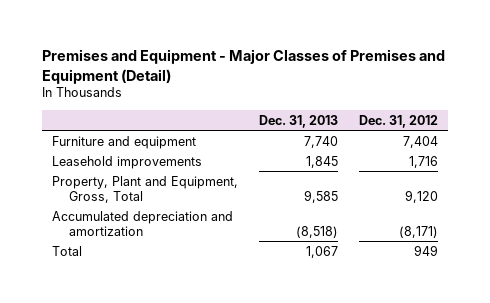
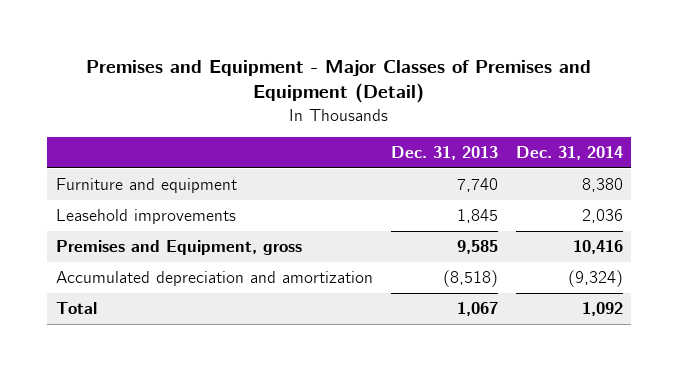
[358,114,438,128] Dec. 31, 2012 -> none
none -> [515,146,623,161] Dec. 31, 2014
[52,175,239,203] Property, Plant and Equipment, Gross, Total -> [56,240,303,256] Premises and Equipment, gross

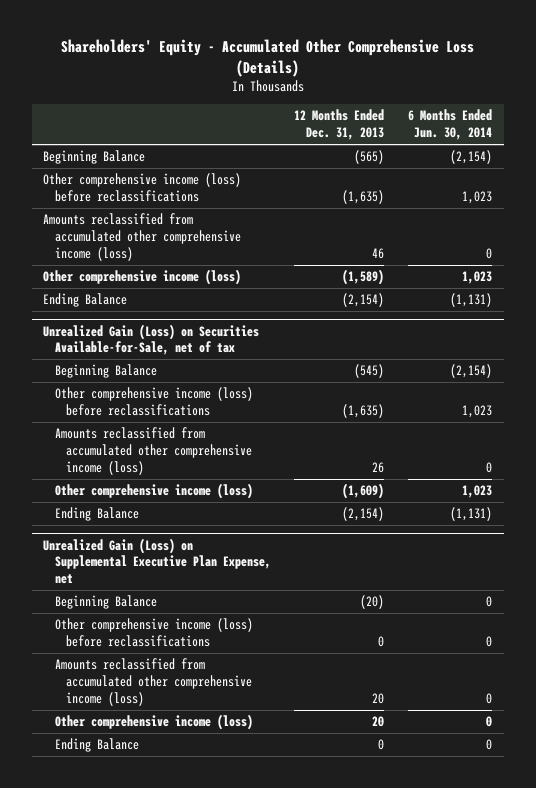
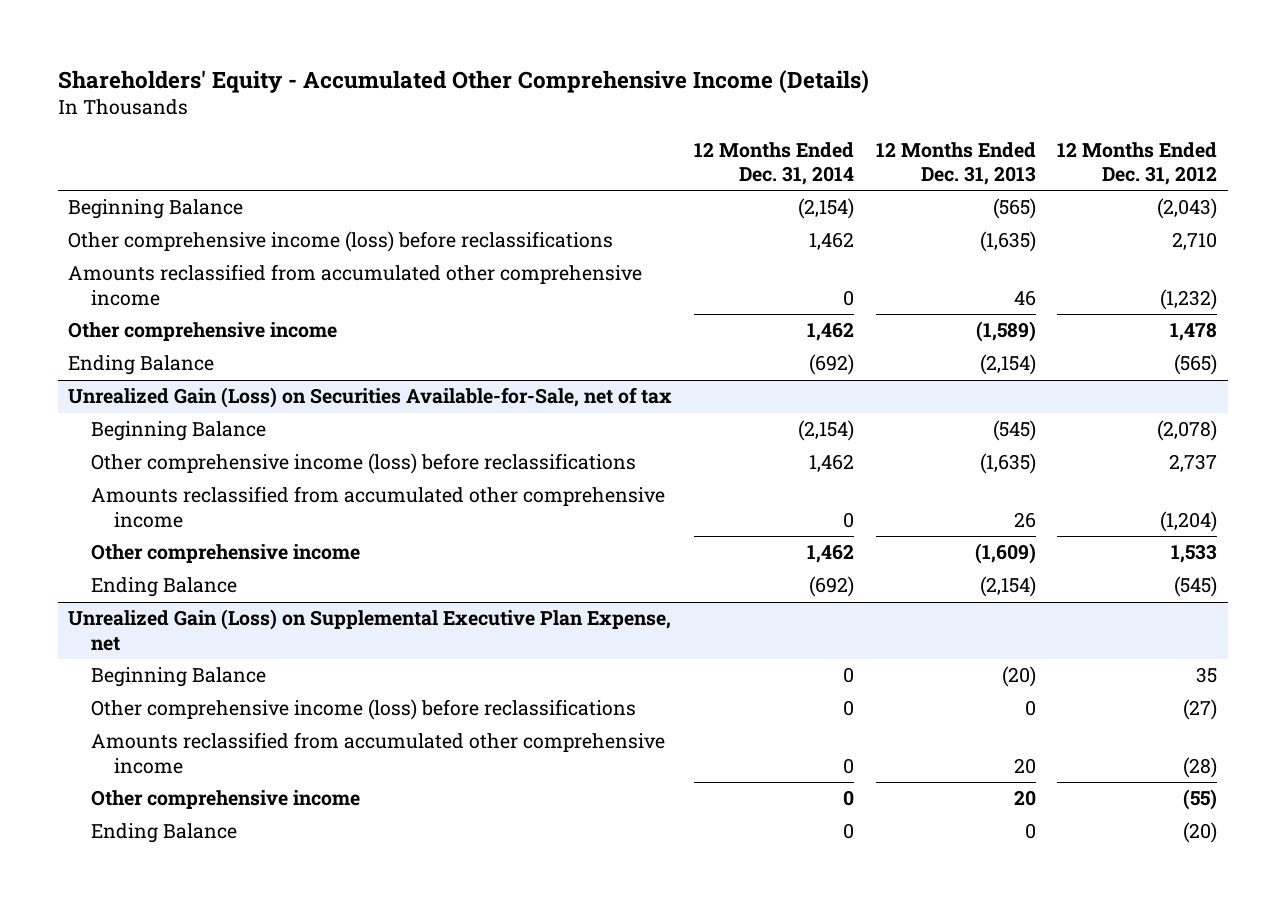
[60,39,474,78] Shareholders' Equity - Accumulated Other Comprehensive Loss (Details) -> [57,69,869,93] Shareholders' Equity - Accumulated Other Comprehensive Income (Details)
[408,109,493,141] 6 Months Ended Jun. 30, 2014 -> none
none -> [694,141,855,185] 12 Months Ended Dec. 31, 2014
none -> [1057,141,1218,185] 12 Months Ended Dec. 31, 2012
[43,213,241,261] Amounts reclassified from accumulated other comprehensive income (loss) -> [68,264,643,306] Amounts reclassified from accumulated other comprehensive income
[43,269,242,286] Other comprehensive income (loss) -> [68,322,338,342] Other comprehensive income
[54,427,253,475] Amounts reclassified from accumulated other comprehensive income (loss) -> [91,486,666,528] Amounts reclassified from accumulated other comprehensive income
[54,483,253,500] Other comprehensive income (loss) -> [91,544,361,564] Other comprehensive income
[54,658,253,706] Amounts reclassified from accumulated other comprehensive income (loss) -> [91,732,666,774] Amounts reclassified from accumulated other comprehensive income
[54,714,253,731] Other comprehensive income (loss) -> [91,790,361,810] Other comprehensive income

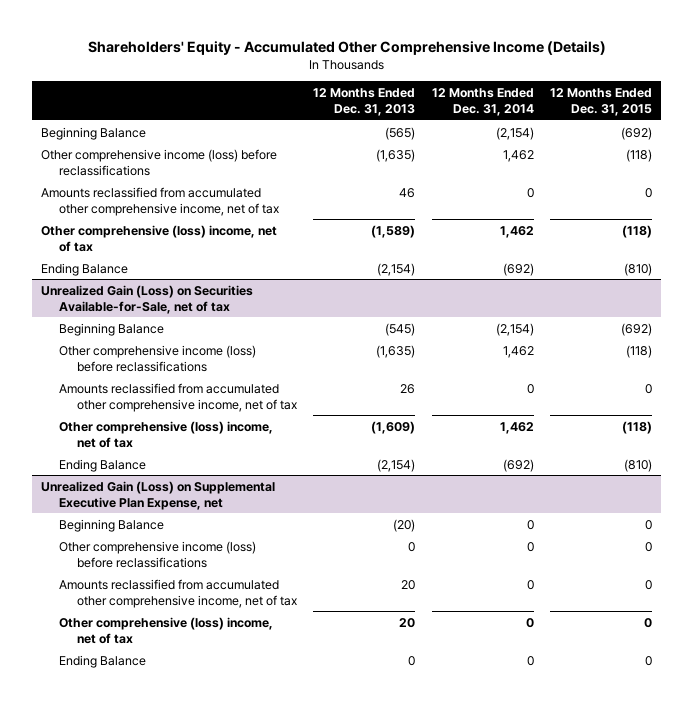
[1057,141,1218,185] 12 Months Ended Dec. 31, 2012 -> none
none -> [550,87,653,116] 12 Months Ended Dec. 31, 2015
[68,264,643,306] Amounts reclassified from accumulated other comprehensive income -> [40,186,279,216] Amounts reclassified from accumulated other comprehensive income, net of tax
[68,322,338,342] Other comprehensive income -> [40,224,277,252] Other comprehensive (loss) income, net of tax
[91,486,666,528] Amounts reclassified from accumulated other comprehensive income -> [58,382,297,412] Amounts reclassified from accumulated other comprehensive income, net of tax
[91,544,361,564] Other comprehensive income -> [58,420,273,448] Other comprehensive (loss) income, net of tax
[91,732,666,774] Amounts reclassified from accumulated other comprehensive income -> [58,578,297,608] Amounts reclassified from accumulated other comprehensive income, net of tax
[91,790,361,810] Other comprehensive income -> [58,616,273,644] Other comprehensive (loss) income, net of tax

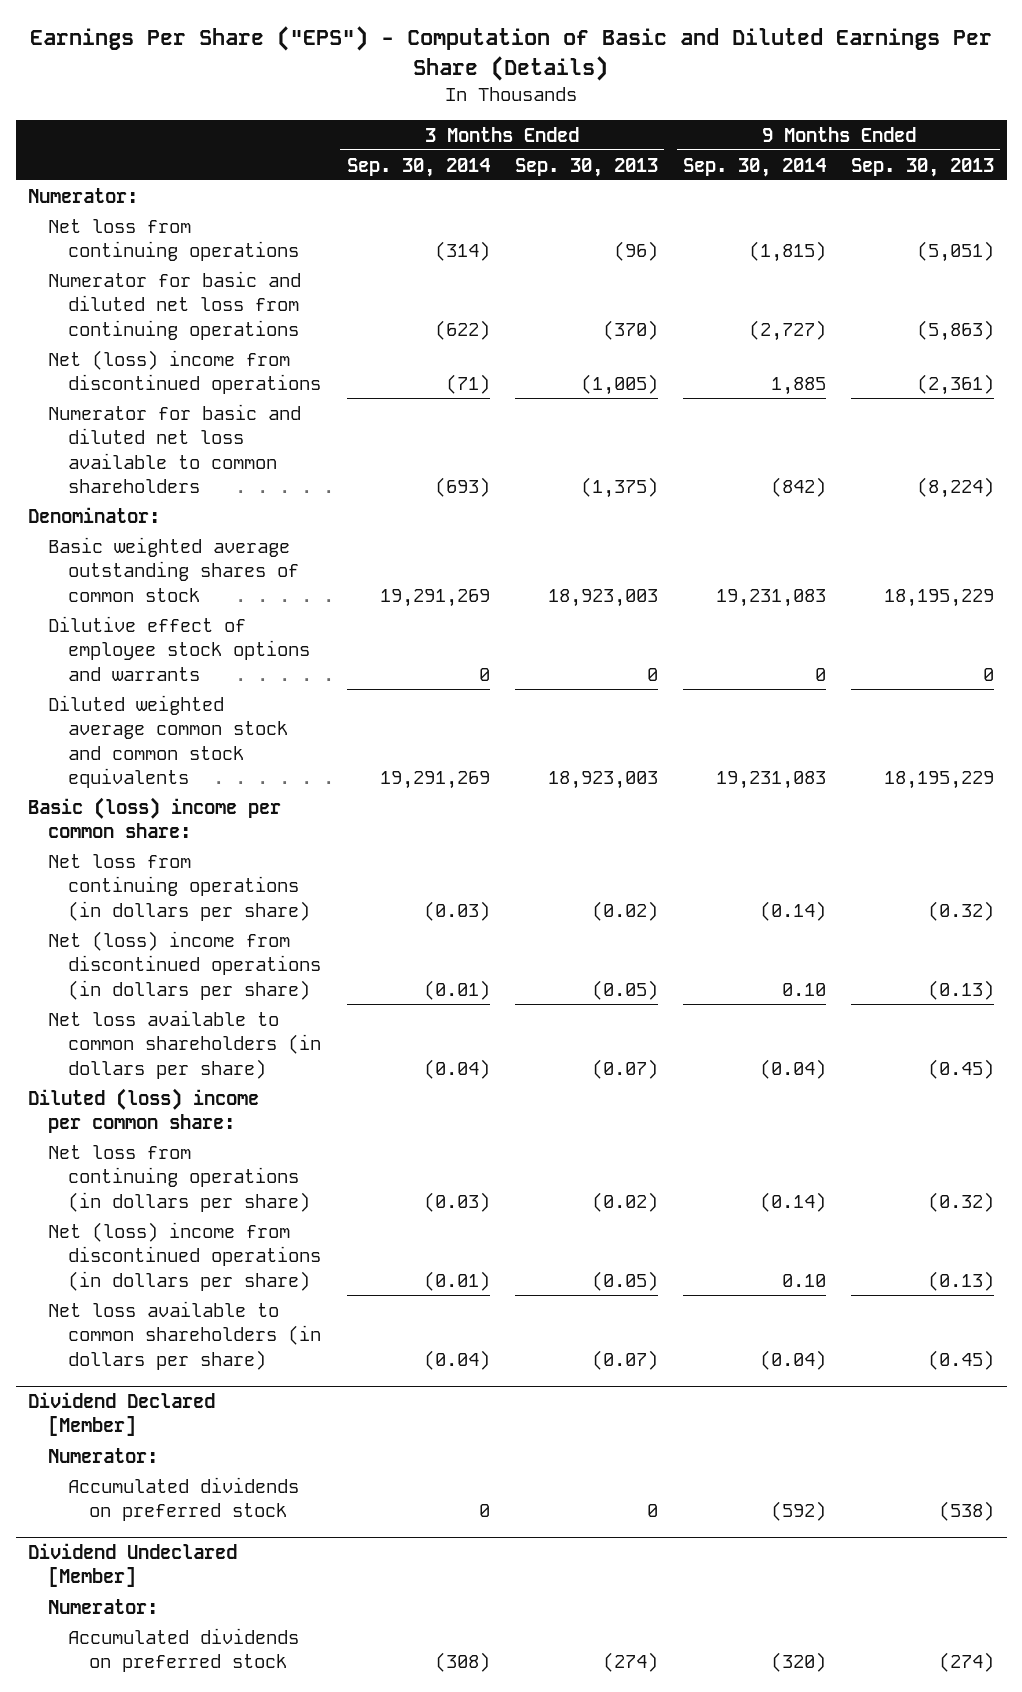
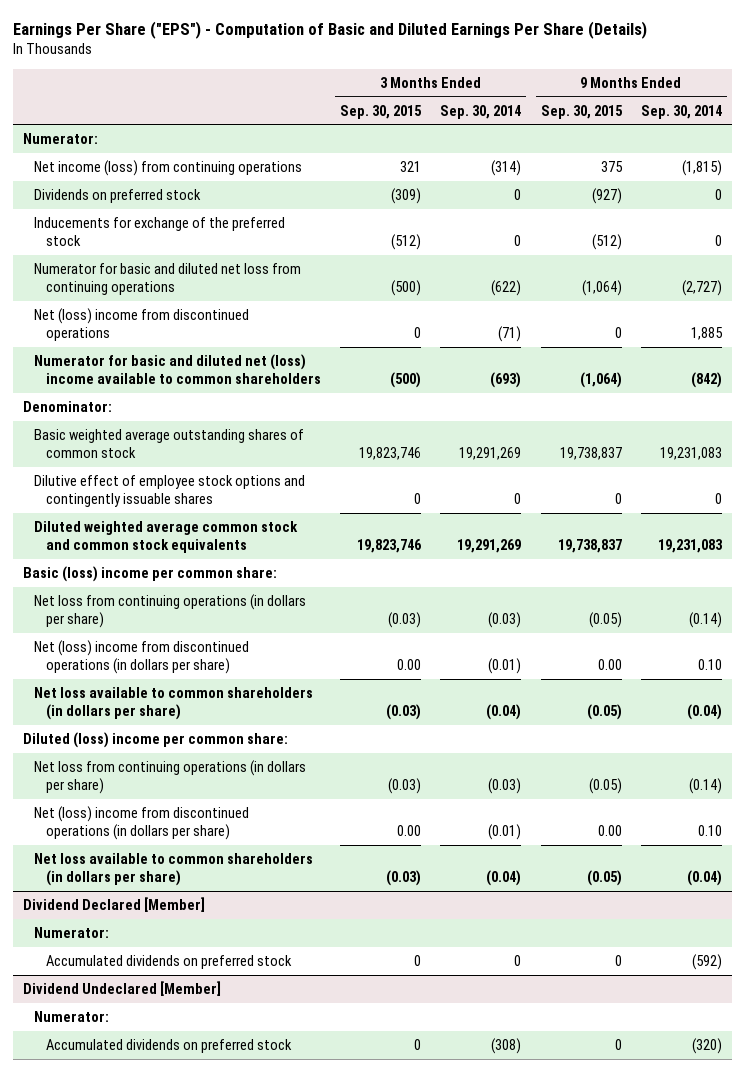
[514,157,658,177] Sep. 30, 2013 -> none
[851,157,995,177] Sep. 30, 2013 -> none
none -> [339,104,422,119] Sep. 30, 2015
none -> [540,104,623,119] Sep. 30, 2015
[48,218,300,262] Net loss from continuing operations -> [34,160,303,177] Net income (loss) from continuing operations
none -> [34,189,202,204] Dividends on preferred stock
none -> [34,217,286,247] Inducements for exchange of the preferred stock
[48,403,302,494] Numerator for basic and diluted net loss available to common shareholders -> [34,354,321,385] Numerator for basic and diluted net (loss) income available to common shareholders
[48,615,311,681] Dilutive effect of employee stock options and warrants -> [34,475,306,508] Dilutive effect of employee stock options and contingently issuable shares

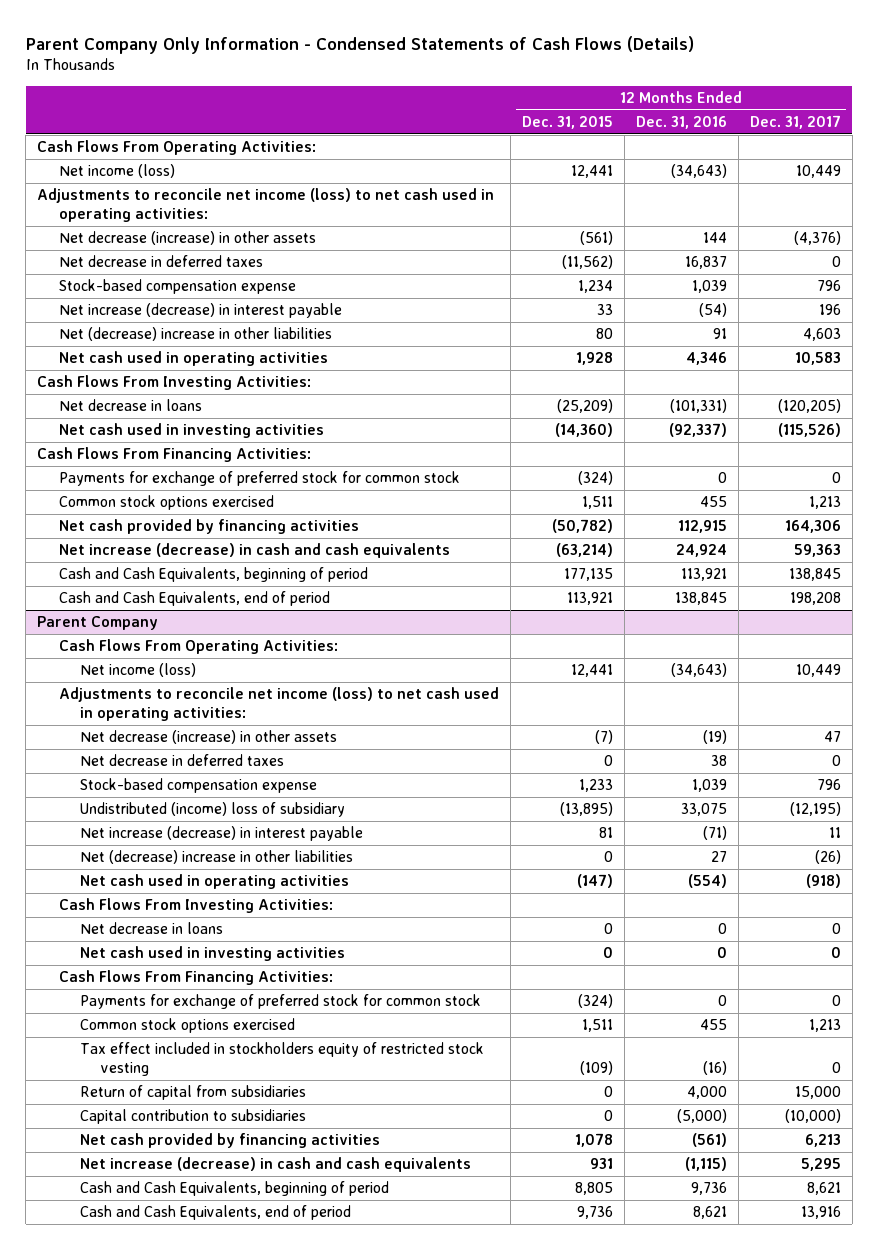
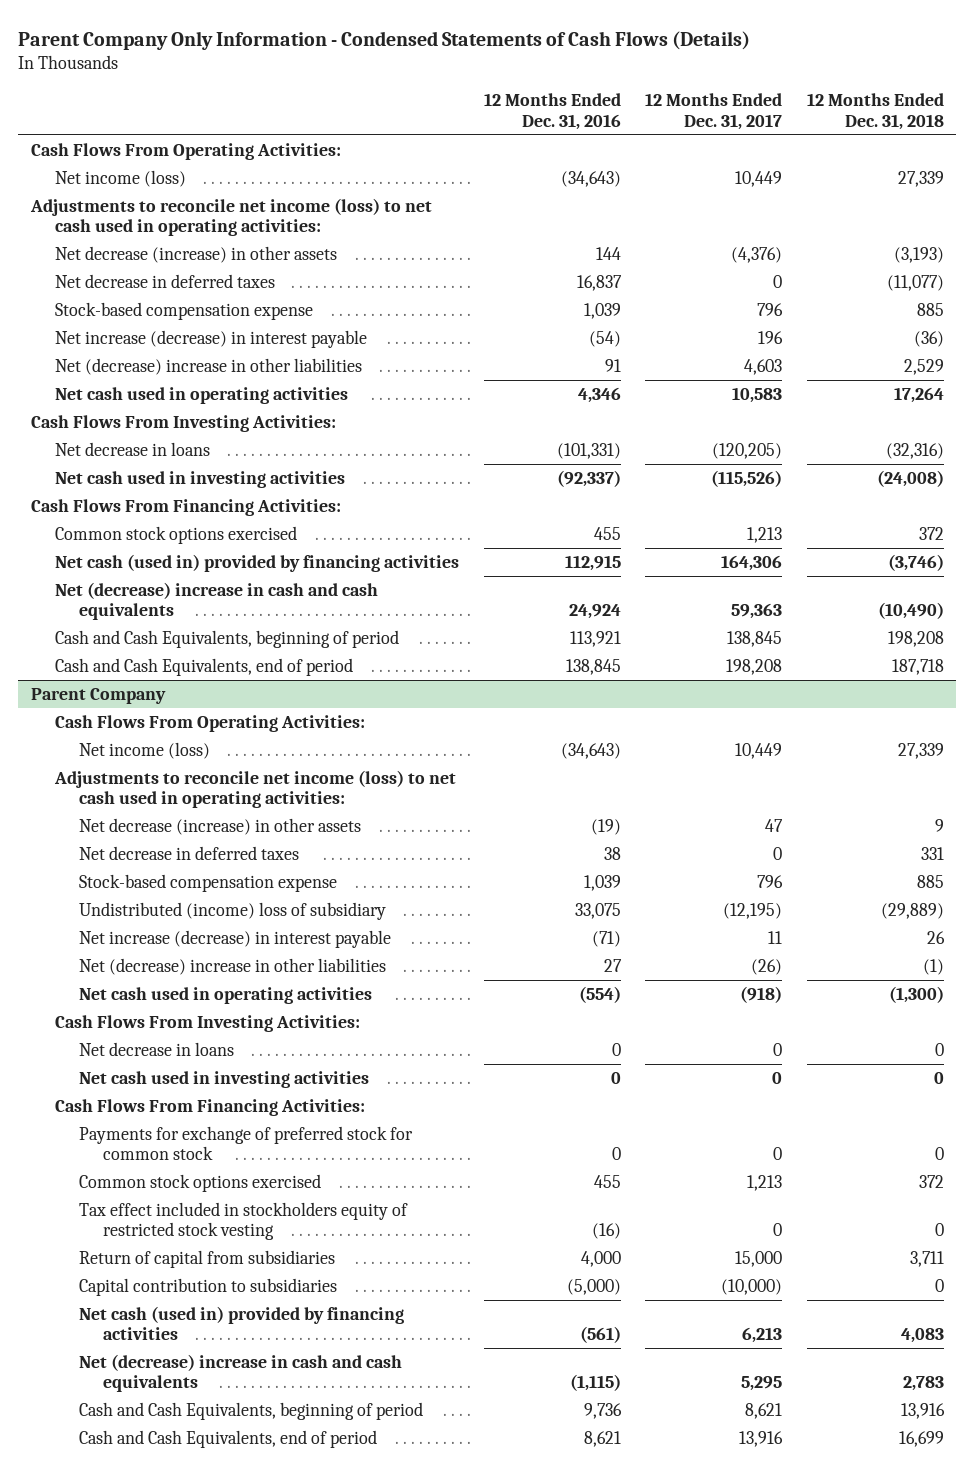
[521,115,613,129] Dec. 31, 2015 -> none
none -> [806,93,944,131] 12 Months Ended Dec. 31, 2018
[58,471,460,487] Payments for exchange of preferred stock for common stock -> none
[58,519,359,535] Net cash provided by financing activities -> [54,553,459,572] Net cash (used in) provided by financing activities
[58,543,450,559] Net increase (decrease) in cash and cash equivalents -> [54,581,378,621] Net (decrease) increase in cash and cash equivalents
[79,1133,380,1149] Net cash provided by financing activities -> [79,1305,405,1341] Net cash (used in) provided by financing activities
[79,1157,471,1173] Net increase (decrease) in cash and cash equivalents -> [79,1353,403,1393] Net (decrease) increase in cash and cash equivalents

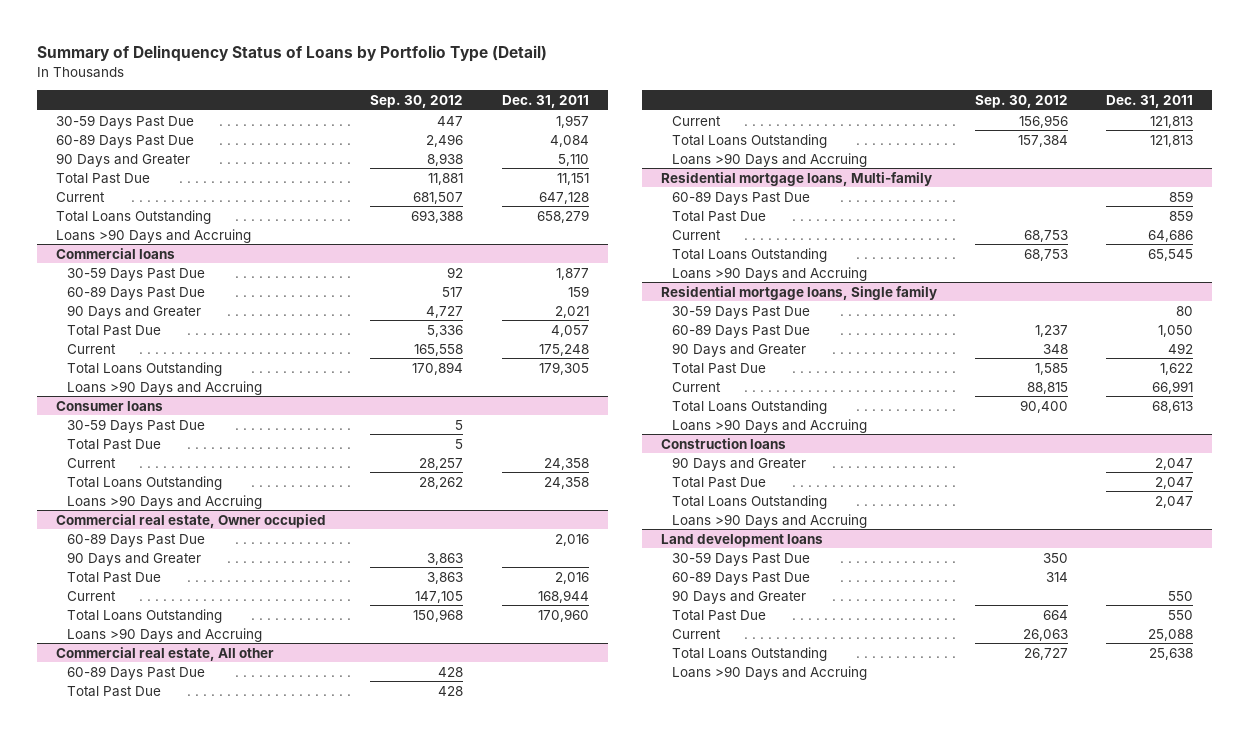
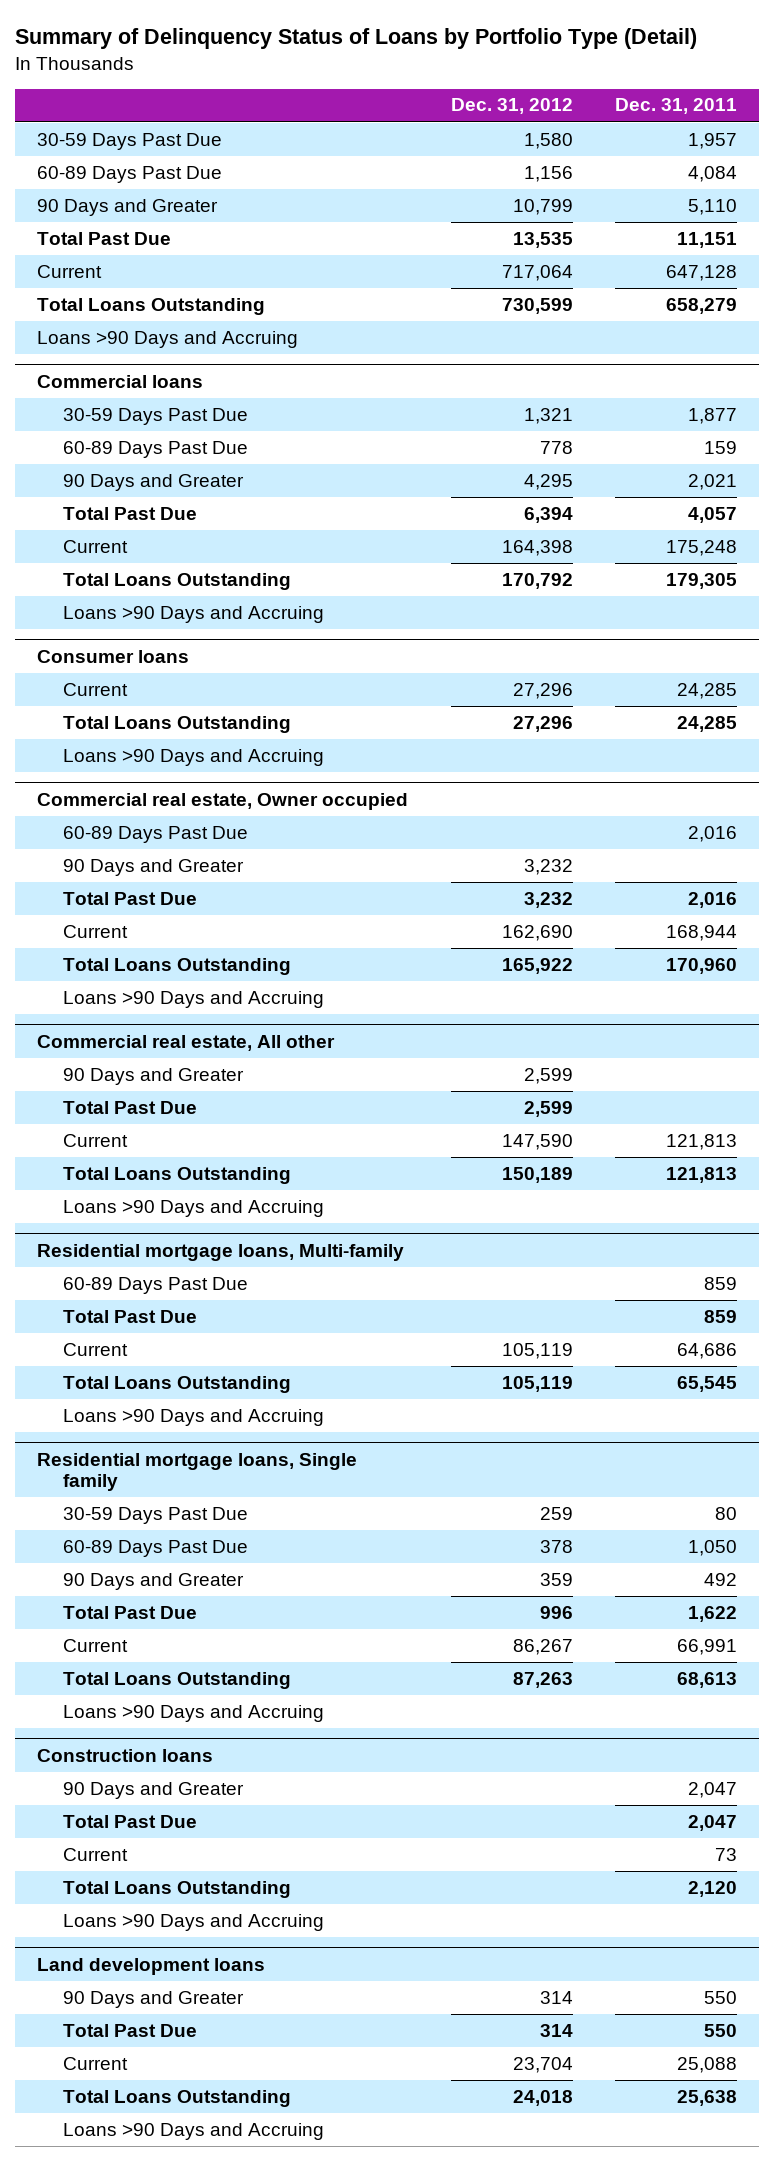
[370,95,464,109] Sep. 30, 2012 -> none
none -> [450,98,573,115] Dec. 31, 2012
[66,418,205,433] 30-59 Days Past Due -> none
[66,438,161,450] Total Past Due -> none
[543,457,589,470] 24,358 -> [677,682,738,699] 24,285
[543,476,589,489] 24,358 -> [677,715,738,732] 24,285
[66,665,205,680] 60-89 Days Past Due -> none
none -> [63,1067,245,1085] 90 Days and Greater
none -> [63,1847,129,1861] Current
[1155,495,1194,508] 2,047 -> [688,1880,738,1897] 2,120
[671,551,810,566] 30-59 Days Past Due -> none
[671,570,810,585] 60-89 Days Past Due -> none

